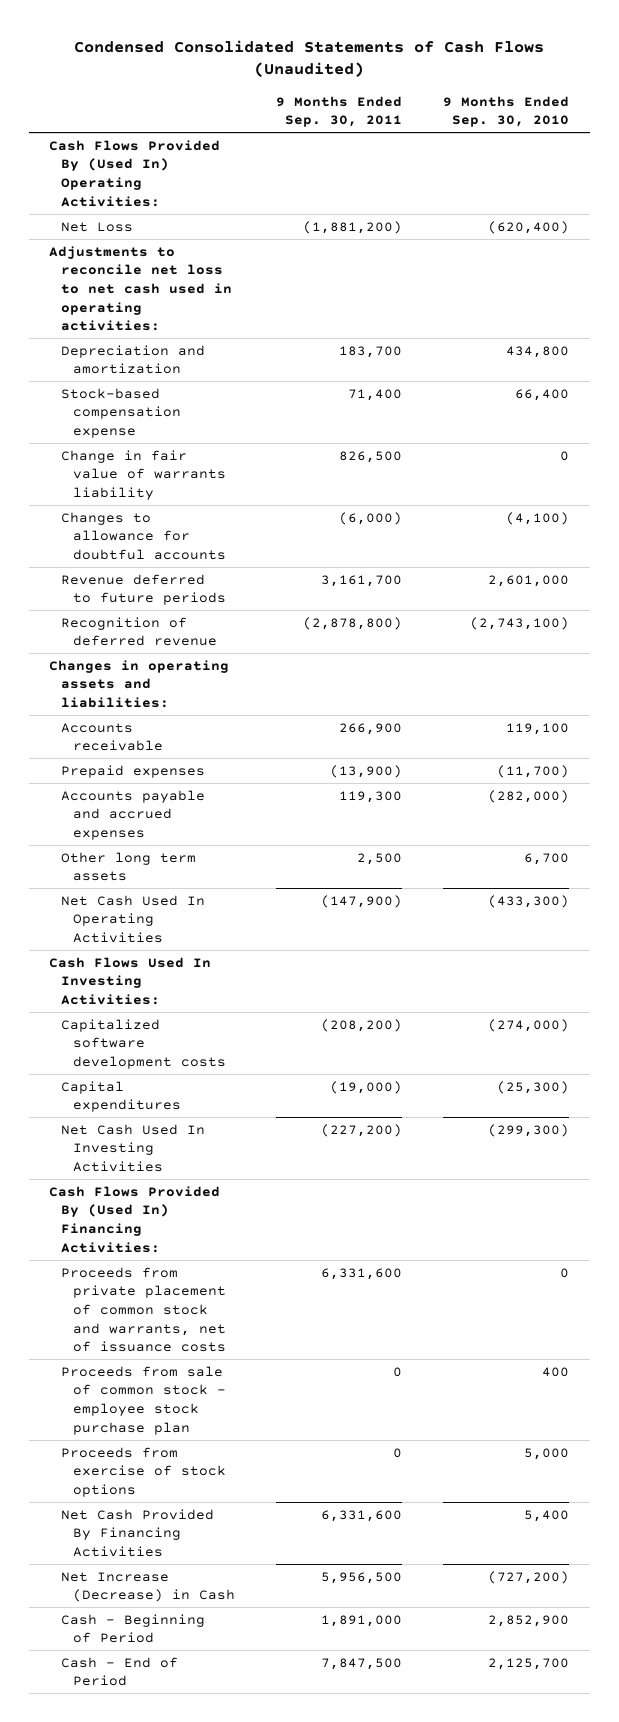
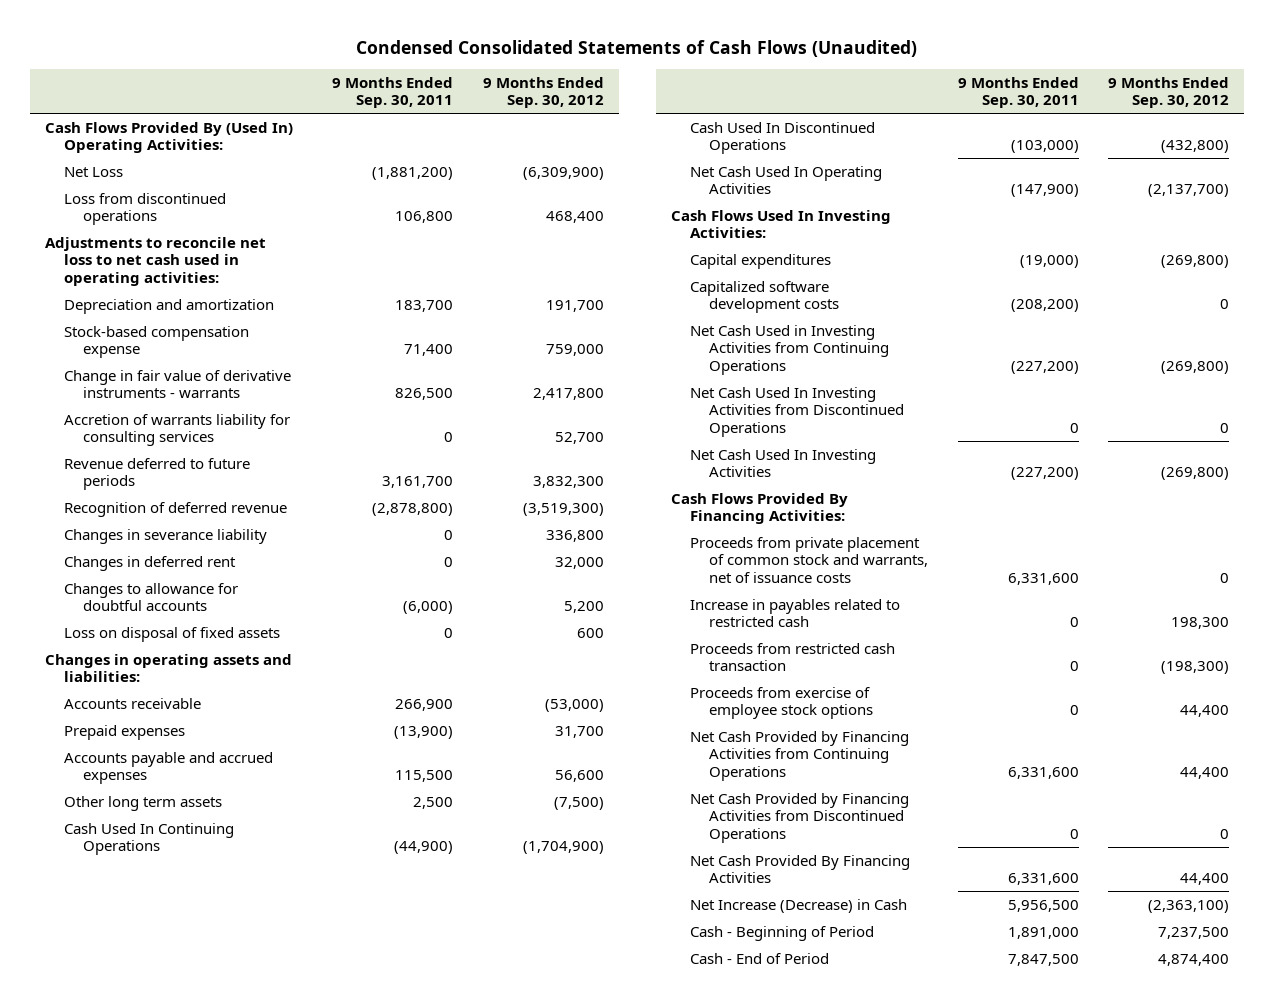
[443,95,570,128] 9 Months Ended Sep. 30, 2010 -> none
none -> [482,76,604,109] 9 Months Ended Sep. 30, 2012
none -> [64,192,227,226] Loss from discontinued operations
[61,449,226,500] Change in fair value of warrants liability -> [64,369,292,399] Change in fair value of derivative instruments - warrants
none -> [64,413,291,447] Accretion of warrants liability for consulting services
none -> [64,528,268,544] Changes in severance liability
none -> [64,555,237,571] Changes in deferred rent
[61,511,226,560] Changes to allowance for doubtful accounts -> [64,582,239,612] Changes to allowance for doubtful accounts
none -> [64,626,281,642] Loss on disposal of fixed assets
[338,790,402,803] 119,300 -> [394,770,453,783] 115,500
none -> [64,822,235,856] Cash Used In Continuing Operations
none -> [689,121,875,155] Cash Used In Discontinued Operations
[61,1018,226,1069] Capitalized software development costs -> [689,280,839,314] Capitalized software development costs
none -> [689,324,889,375] Net Cash Used in Investing Activities from Continuing Operations
none -> [689,386,904,437] Net Cash Used In Investing Activities from Discontinued Operations
[49,1185,221,1253] Cash Flows Provided By (Used In) Financing Activities: -> [671,492,849,525] Cash Flows Provided By Financing Activities:
[61,1365,226,1435] Proceeds from sale of common stock - employee stock purchase plan -> none
none -> [689,598,900,628] Increase in payables related to restricted cash
none -> [689,642,895,672] Proceeds from restricted cash transaction
[61,1446,226,1497] Proceeds from exercise of stock options -> [689,686,873,720] Proceeds from exercise of employee stock options
none -> [689,730,909,781] Net Cash Provided by Financing Activities from Continuing Operations
none -> [689,792,909,843] Net Cash Provided by Financing Activities from Discontinued Operations

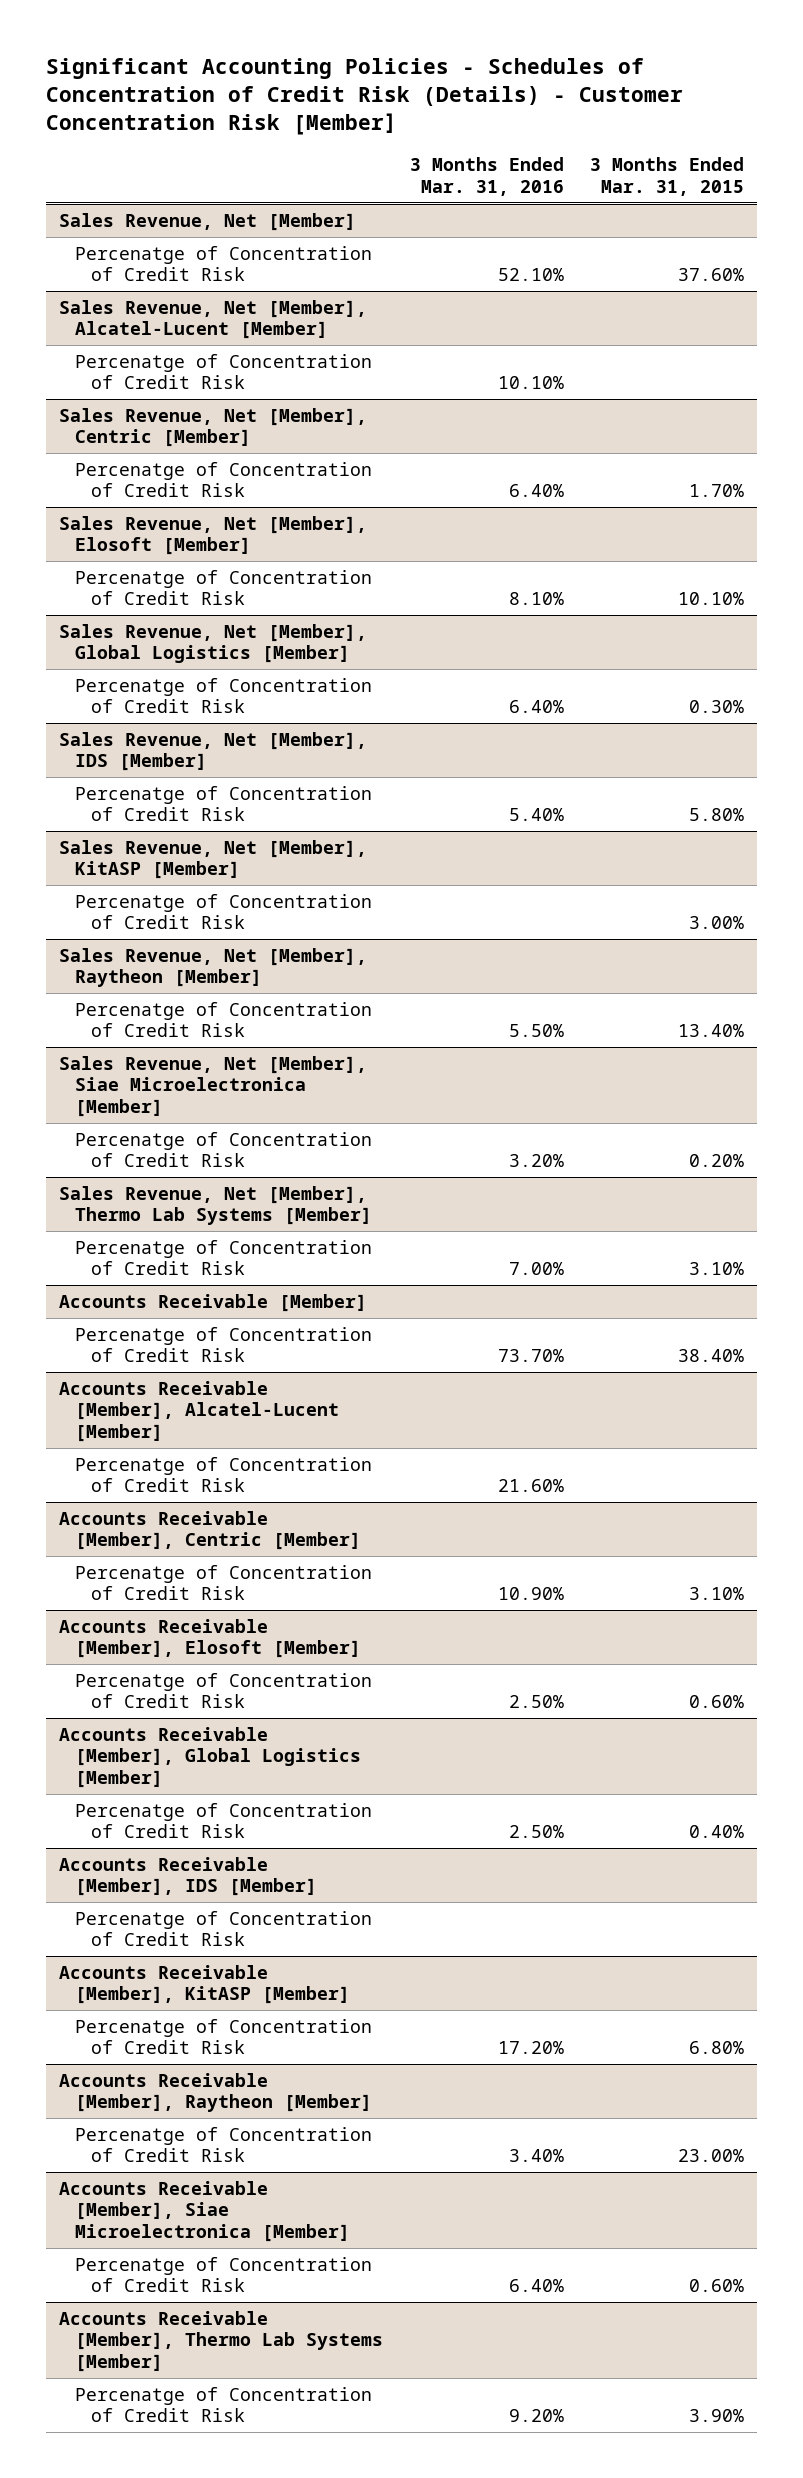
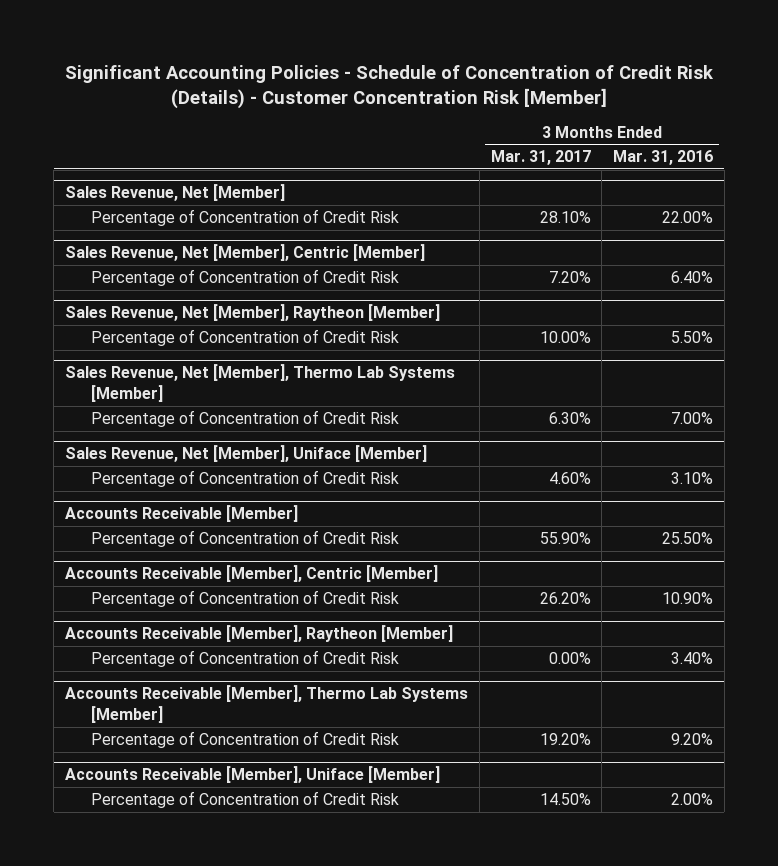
[45,57,683,136] Significant Accounting Policies - Schedules of Concentration of Credit Risk (Details) - Customer Concentration Risk [Member] -> [65,64,715,109] Significant Accounting Policies - Schedule of Concentration of Credit Risk (Details) - Customer Concentration Risk [Member]
[589,157,744,196] 3 Months Ended Mar. 31, 2015 -> none
none -> [490,150,591,166] Mar. 31, 2017
[59,299,368,340] Sales Revenue, Net [Member], Alcatel-Lucent [Member] -> none
[75,353,373,390] Percenatge of Concentration of Credit Risk -> none
[75,245,373,282] Percenatge of Concentration of Credit Risk -> [90,209,399,227] Percentage of Concentration of Credit Risk
[497,268,564,282] 52.10% -> [662,211,714,224] 22.00%
[59,515,368,556] Sales Revenue, Net [Member], Elosoft [Member] -> none
[75,569,373,606] Percenatge of Concentration of Credit Risk -> none
[59,623,368,664] Sales Revenue, Net [Member], Global Logistics [Member] -> none
[75,677,373,714] Percenatge of Concentration of Credit Risk -> none
[59,731,368,772] Sales Revenue, Net [Member], IDS [Member] -> none
[75,785,373,822] Percenatge of Concentration of Credit Risk -> none
[59,839,368,880] Sales Revenue, Net [Member], KitASP [Member] -> none
[75,893,373,930] Percenatge of Concentration of Credit Risk -> none
[75,461,373,498] Percenatge of Concentration of Credit Risk -> [90,269,399,287] Percentage of Concentration of Credit Risk
[59,1055,368,1118] Sales Revenue, Net [Member], Siae Microelectronica [Member] -> none
[75,1131,373,1168] Percenatge of Concentration of Credit Risk -> none
[75,1001,373,1038] Percenatge of Concentration of Credit Risk -> [90,329,399,347] Percentage of Concentration of Credit Risk
[75,1239,373,1276] Percenatge of Concentration of Credit Risk -> [90,410,399,428] Percentage of Concentration of Credit Risk
none -> [64,445,427,463] Sales Revenue, Net [Member], Uniface [Member]
none -> [90,470,399,488] Percentage of Concentration of Credit Risk
[59,1380,340,1443] Accounts Receivable [Member], Alcatel-Lucent [Member] -> none
[75,1456,373,1493] Percenatge of Concentration of Credit Risk -> none
[75,1326,373,1363] Percenatge of Concentration of Credit Risk -> [90,530,399,548] Percentage of Concentration of Credit Risk
[497,1349,564,1363] 73.70% -> [662,532,714,545] 25.50%
[59,1618,362,1659] Accounts Receivable [Member], Elosoft [Member] -> none
[75,1672,373,1709] Percenatge of Concentration of Credit Risk -> none
[59,1726,362,1789] Accounts Receivable [Member], Global Logistics [Member] -> none
[75,1802,373,1839] Percenatge of Concentration of Credit Risk -> none
[59,1856,318,1897] Accounts Receivable [Member], IDS [Member] -> none
[75,1910,373,1947] Percenatge of Concentration of Credit Risk -> none
[59,1964,351,2005] Accounts Receivable [Member], KitASP [Member] -> none
[75,2018,373,2055] Percenatge of Concentration of Credit Risk -> none
[75,1564,373,1601] Percenatge of Concentration of Credit Risk -> [90,590,399,608] Percentage of Concentration of Credit Risk
[59,2180,351,2243] Accounts Receivable [Member], Siae Microelectronica [Member] -> none
[75,2256,373,2293] Percenatge of Concentration of Credit Risk -> none
[75,2126,373,2163] Percenatge of Concentration of Credit Risk -> [90,650,399,668] Percentage of Concentration of Credit Risk
[75,2386,373,2423] Percenatge of Concentration of Credit Risk -> [90,731,399,749] Percentage of Concentration of Credit Risk
none -> [64,766,440,784] Accounts Receivable [Member], Uniface [Member]
none -> [90,791,399,809] Percentage of Concentration of Credit Risk

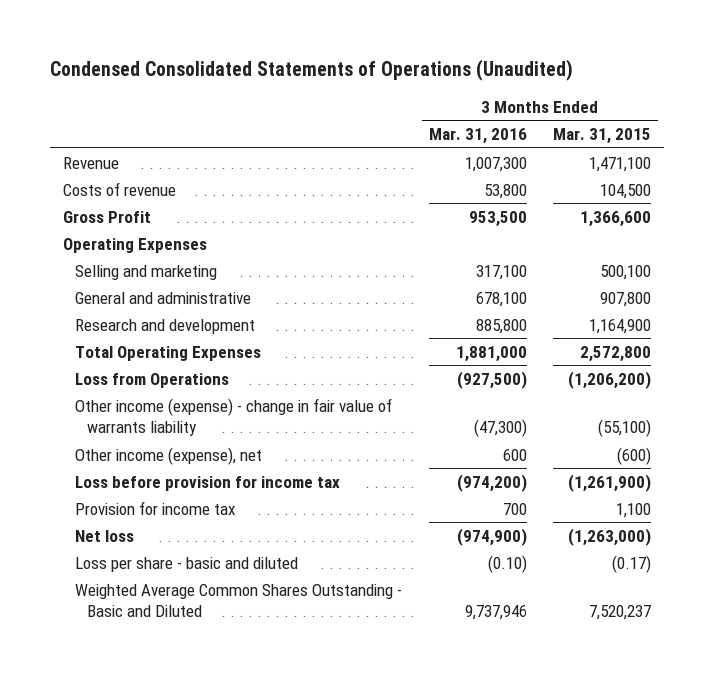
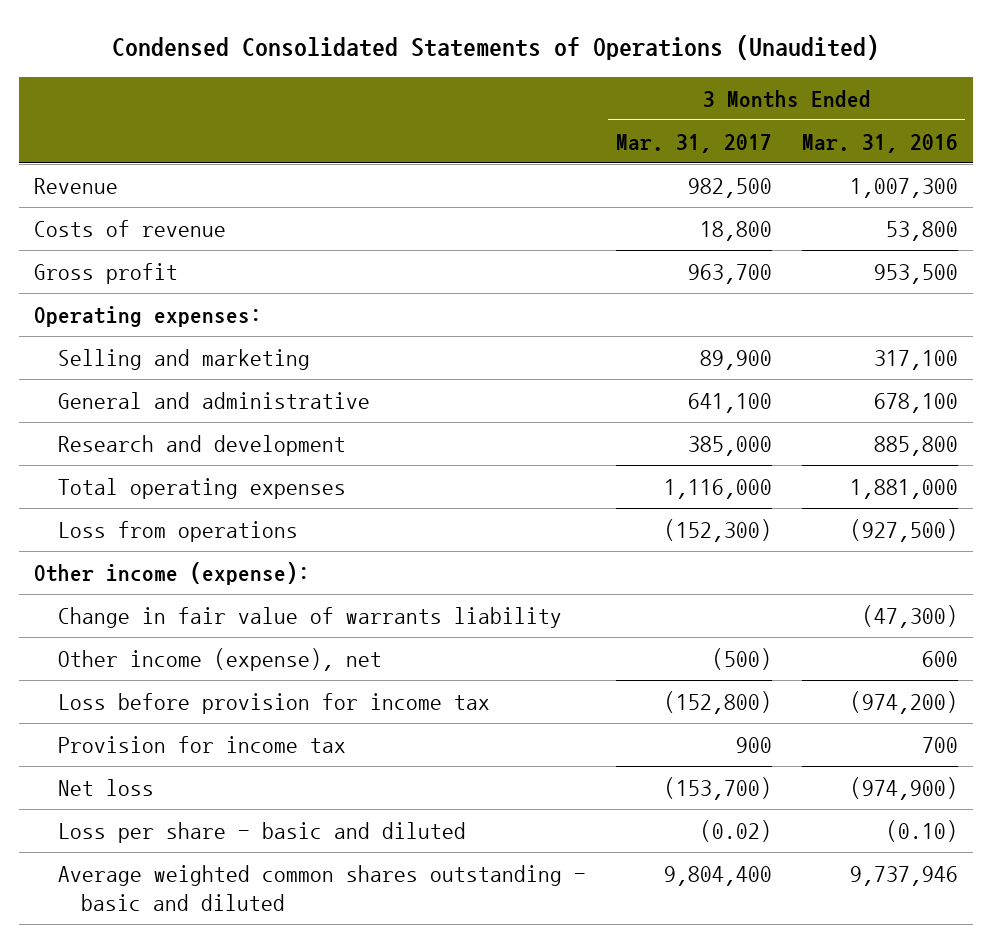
[552,127,651,144] Mar. 31, 2015 -> none
none -> [615,133,772,153] Mar. 31, 2017
[63,210,152,223] Gross Profit -> [34,262,179,284] Gross profit
[63,237,208,253] Operating Expenses -> [34,305,263,327] Operating expenses:
[75,345,262,361] Total Operating Expenses -> [57,477,346,499] Total operating expenses
[75,372,230,388] Loss from Operations -> [57,520,298,542] Loss from operations
none -> [34,561,311,585] Other income (expense):
[75,397,393,437] Other income (expense) - change in fair value of warrants liability -> [57,606,562,628] Change in fair value of warrants liability
[75,583,403,618] Weighted Average Common Shares Outstanding - Basic and Diluted -> [57,864,586,911] Average weighted common shares outstanding - basic and diluted

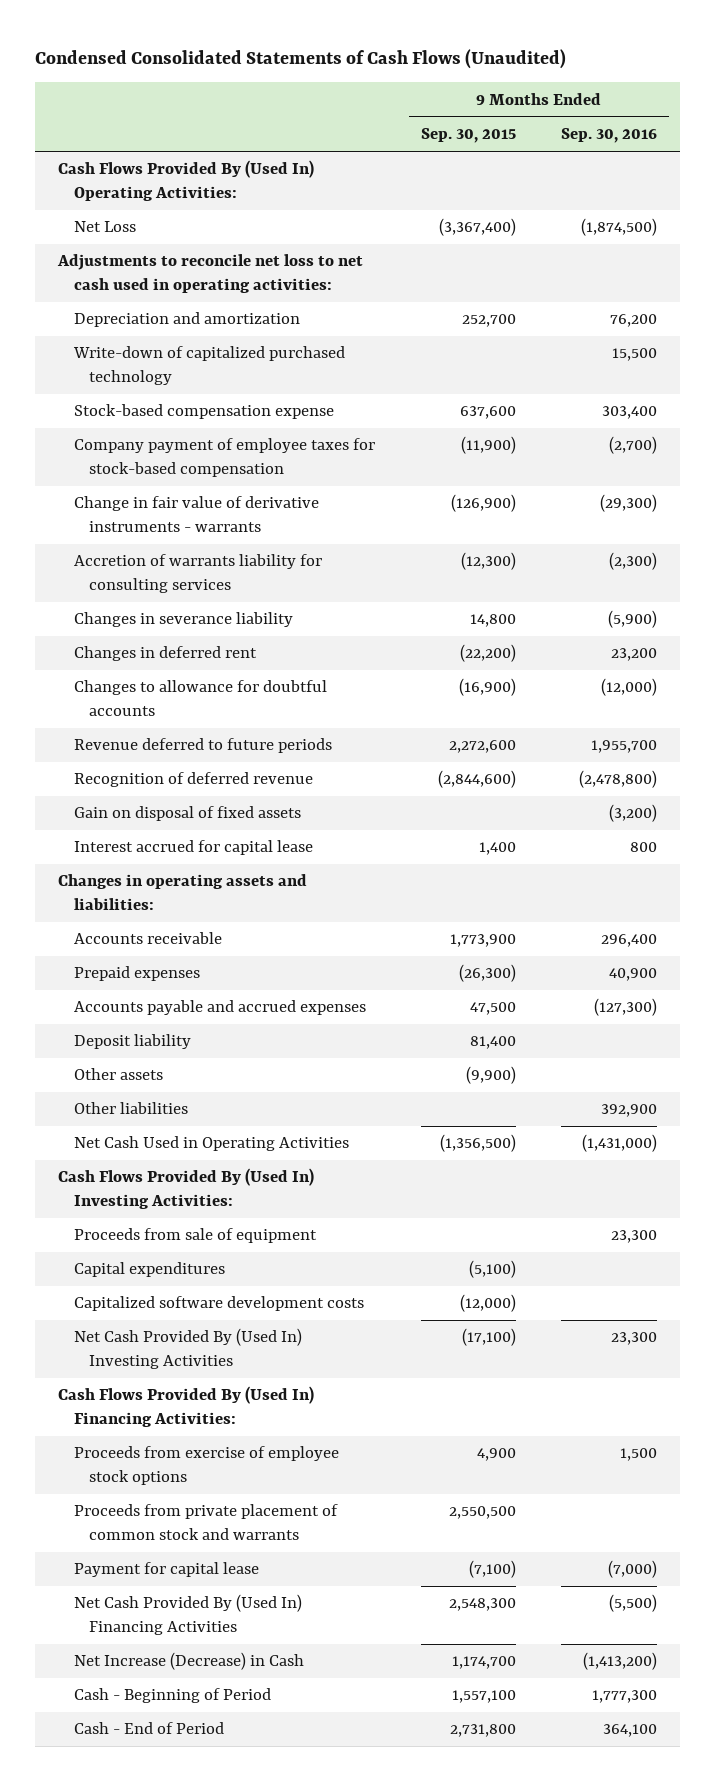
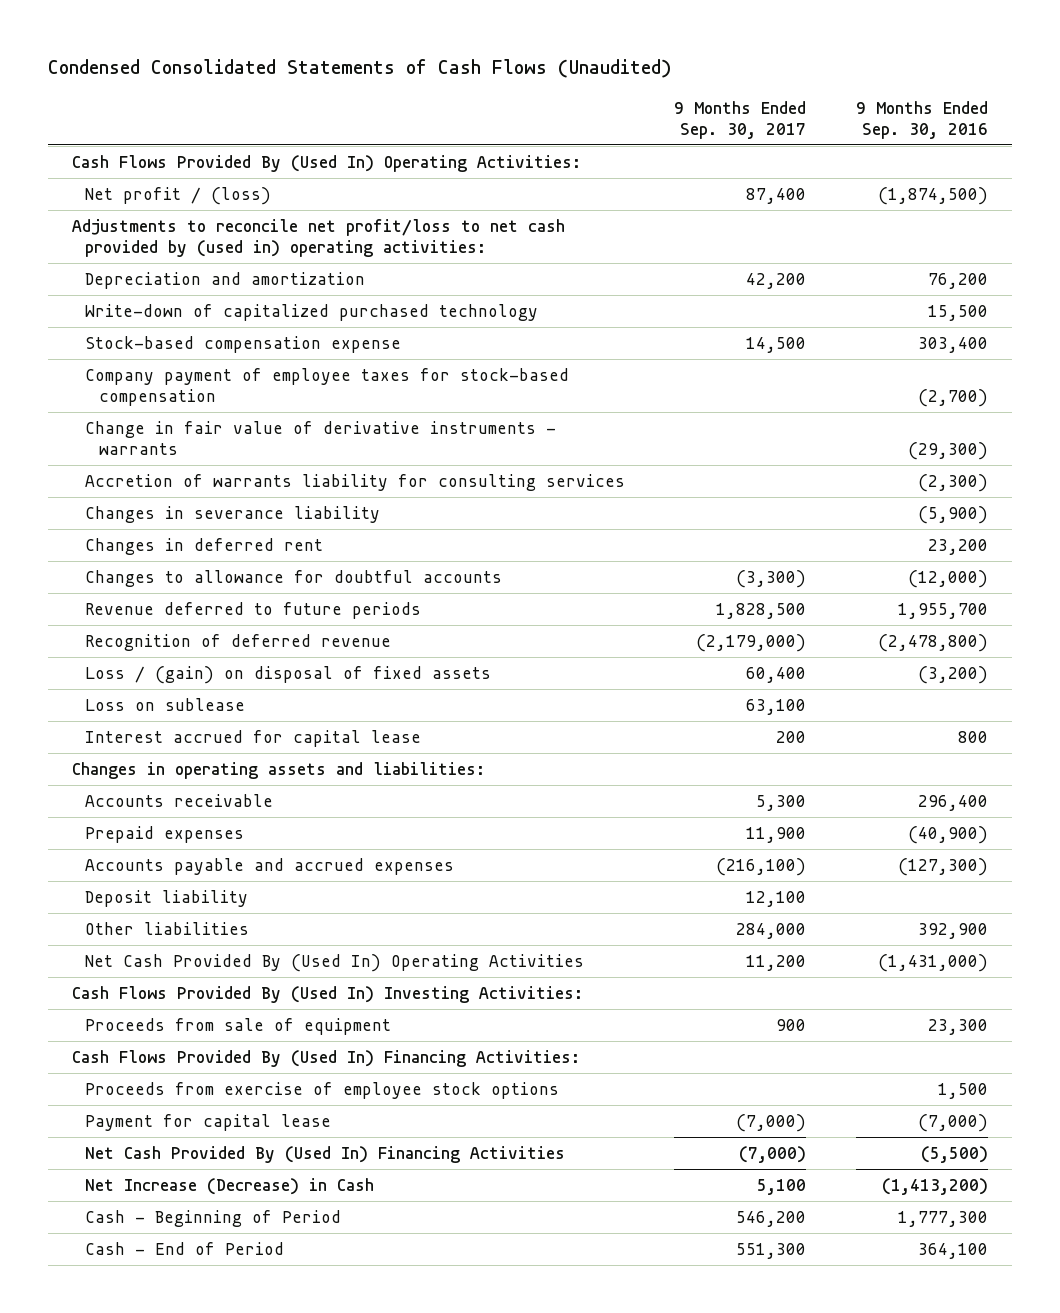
[420,127,516,143] Sep. 30, 2015 -> none
none -> [674,100,807,139] 9 Months Ended Sep. 30, 2017
[73,221,136,233] Net Loss -> [85,186,272,205] Net profit / (loss)
[57,254,364,293] Adjustments to reconcile net loss to net cash used in operating activities: -> [72,218,566,258] Adjustments to reconcile net profit/loss to net cash provided by (used in) operating activities:
[73,806,301,822] Gain on disposal of fixed assets -> [85,665,492,684] Loss / (gain) on disposal of fixed assets
none -> [85,697,246,711] Loss on sublease
[609,968,658,982] 40,900 -> [907,825,988,844] (40,900)
[73,1068,163,1081] Other assets -> none
[73,1136,349,1152] Net Cash Used in Operating Activities -> [85,953,585,972] Net Cash Provided By (Used In) Operating Activities
[73,1262,225,1278] Capital expenditures -> none
[73,1296,364,1312] Capitalized software development costs -> none
[73,1328,302,1369] Net Cash Provided By (Used In) Investing Activities -> none
[73,1504,338,1540] Proceeds from private placement of common stock and warrants -> none

